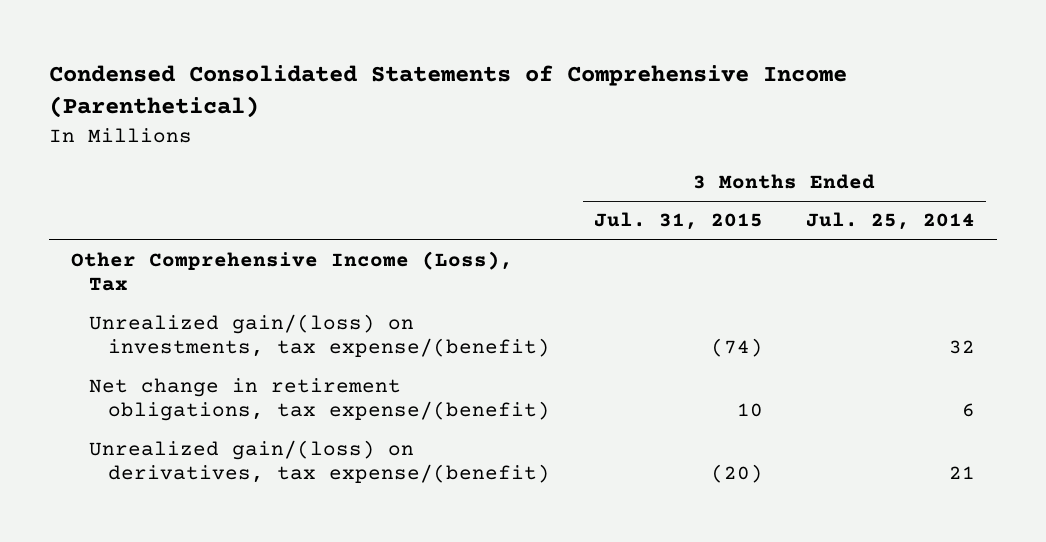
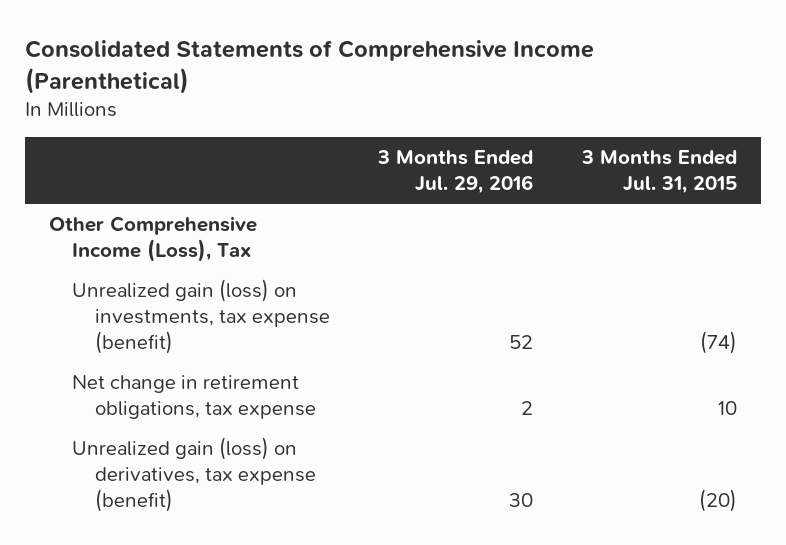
[48,65,847,119] Condensed Consolidated Statements of Comprehensive Income (Parenthetical) -> [24,39,594,94] Consolidated Statements of Comprehensive Income (Parenthetical)
[806,212,976,231] Jul. 25, 2014 -> none
none -> [377,149,534,195] 3 Months Ended Jul. 29, 2016
[89,314,550,358] Unrealized gain/(loss) on investments, tax expense/(benefit) -> [72,278,331,355] Unrealized gain (loss) on investments, tax expense (benefit)
[89,378,550,422] Net change in retirement obligations, tax expense/(benefit) -> [72,374,317,420] Net change in retirement obligations, tax expense
[89,440,550,484] Unrealized gain/(loss) on derivatives, tax expense/(benefit) -> [72,436,317,513] Unrealized gain (loss) on derivatives, tax expense (benefit)

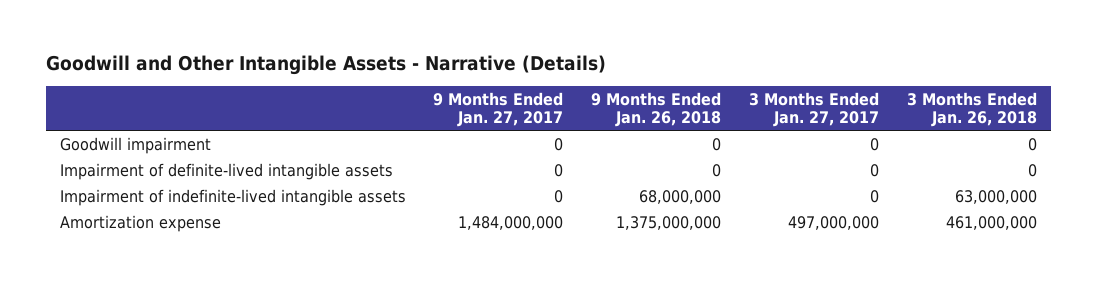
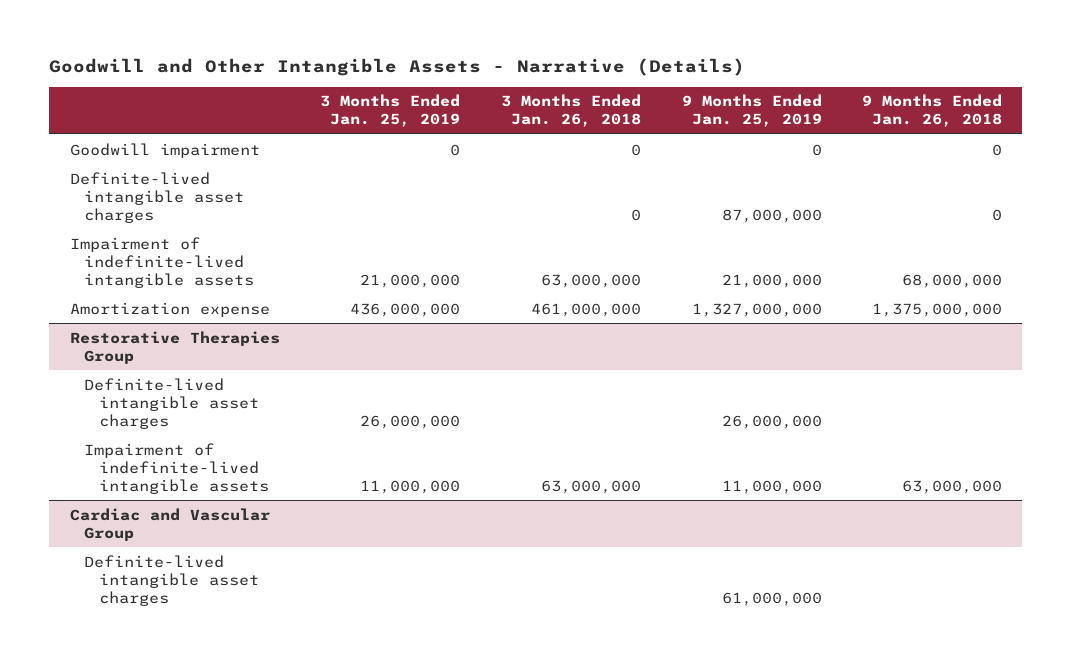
[433,91,564,128] 9 Months Ended Jan. 27, 2017 -> none
[748,91,879,128] 3 Months Ended Jan. 27, 2017 -> none
none -> [320,94,461,128] 3 Months Ended Jan. 25, 2019
none -> [681,94,822,128] 9 Months Ended Jan. 25, 2019
[59,162,393,180] Impairment of definite-lived intangible assets -> [69,171,245,223] Definite-lived intangible asset charges
none -> [69,330,280,364] Restorative Therapies Group
none -> [84,377,259,429] Definite-lived intangible asset charges
none -> [84,442,269,494] Impairment of indefinite-lived intangible assets
none -> [69,507,270,541] Cardiac and Vascular Group
none -> [84,554,259,606] Definite-lived intangible asset charges

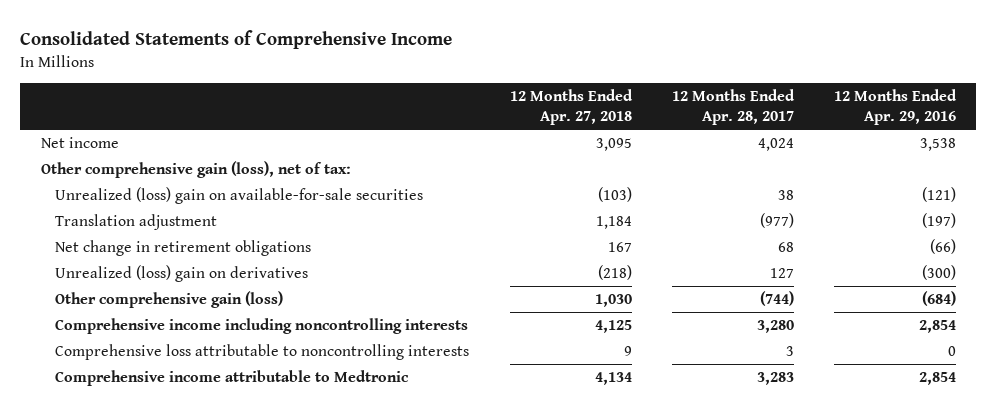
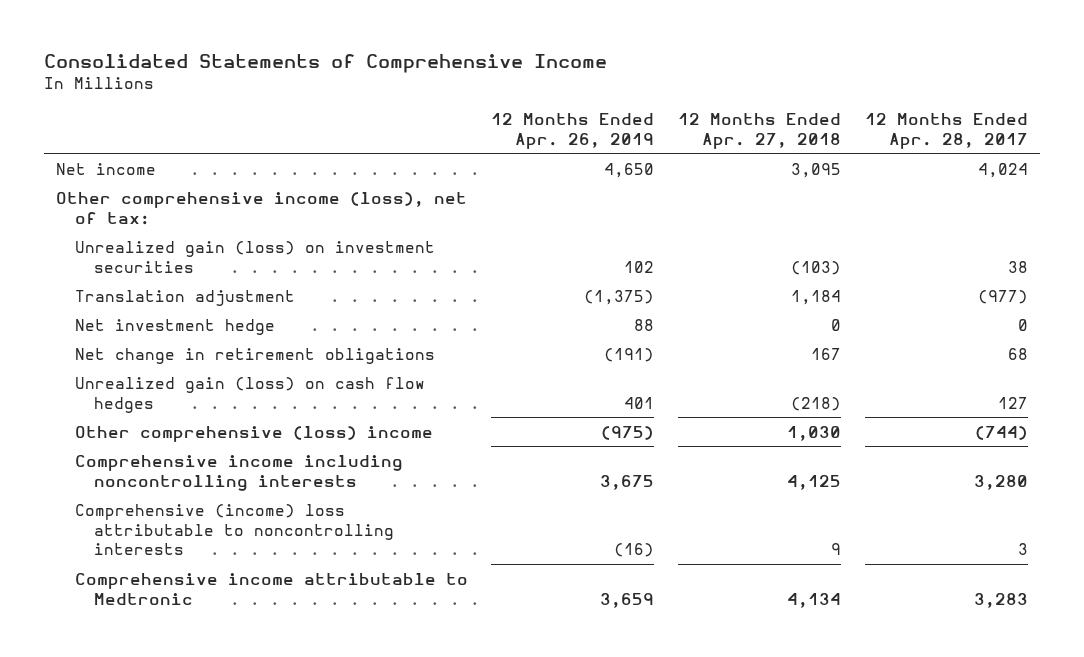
[833,89,957,126] 12 Months Ended Apr. 29, 2016 -> none
none -> [491,112,655,149] 12 Months Ended Apr. 26, 2019
[40,161,351,179] Other comprehensive gain (loss), net of tax: -> [55,191,467,225] Other comprehensive income (loss), net of tax:
[55,187,424,205] Unrealized (loss) gain on available-for-sale securities -> [74,240,435,273] Unrealized gain (loss) on investment securities
none -> [74,318,275,335] Net investment hedge
[55,265,309,283] Unrealized (loss) gain on derivatives -> [74,376,425,413] Unrealized gain (loss) on cash flow hedges
[55,291,284,309] Other comprehensive gain (loss) -> [74,425,433,442] Other comprehensive (loss) income
[55,344,470,361] Comprehensive loss attributable to noncontrolling interests -> [74,503,394,556] Comprehensive (income) loss attributable to noncontrolling interests

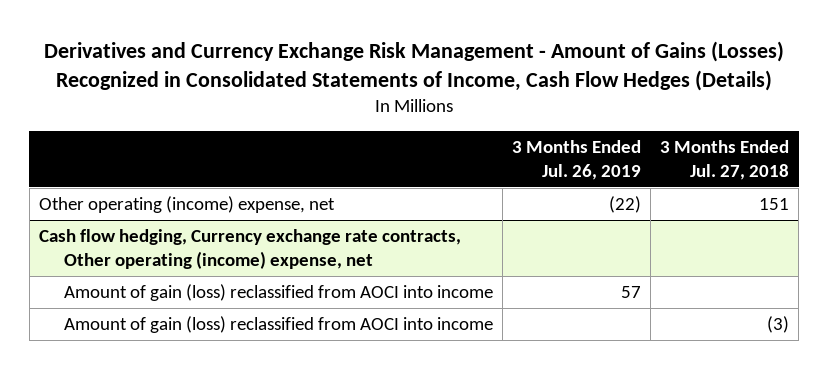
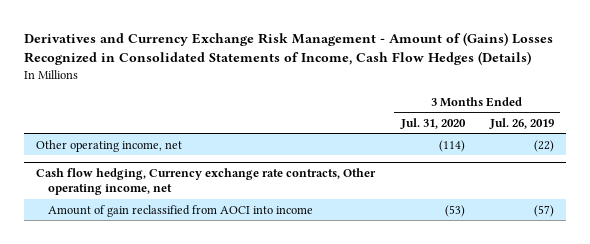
[44,41,785,92] Derivatives and Currency Exchange Risk Management - Amount of Gains (Losses) Recognized in Consolidated Statements of Income, Cash Flow Hedges (Details) -> [23,31,553,66] Derivatives and Currency Exchange Risk Management - Amount of (Gains) Losses Recognized in Consolidated Statements of Income, Cash Flow Hedges (Details)
[660,139,790,181] 3 Months Ended Jul. 27, 2018 -> none
none -> [399,117,466,129] Jul. 31, 2020
[63,315,493,333] Amount of gain (loss) reclassified from AOCI into income -> none
[39,195,336,213] Other operating (income) expense, net -> [36,139,183,152] Other operating income, net
[39,228,462,270] Cash flow hedging, Currency exchange rate contracts, Other operating (income) expense, net -> [36,168,377,196] Cash flow hedging, Currency exchange rate contracts, Other operating income, net
[63,283,493,301] Amount of gain (loss) reclassified from AOCI into income -> [47,204,313,217] Amount of gain reclassified from AOCI into income
[620,285,641,298] 57 -> [533,204,554,217] (57)

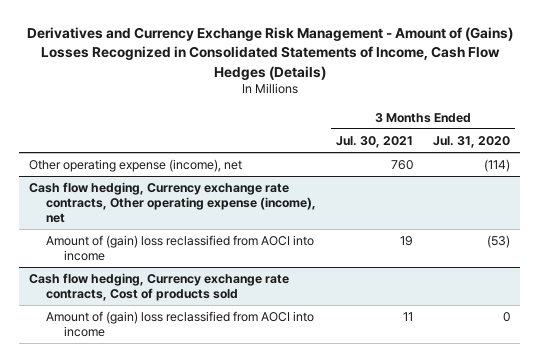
[488,117,554,129] Jul. 26, 2019 -> none
none -> [336,135,414,148] Jul. 30, 2021
[36,139,183,152] Other operating income, net -> [29,158,243,172] Other operating expense (income), net
[36,168,377,196] Cash flow hedging, Currency exchange rate contracts, Other operating income, net -> [29,181,317,224] Cash flow hedging, Currency exchange rate contracts, Other operating expense (income), net
[47,204,313,217] Amount of gain reclassified from AOCI into income -> [46,234,315,262] Amount of (gain) loss reclassified from AOCI into income
none -> [29,272,290,302] Cash flow hedging, Currency exchange rate contracts, Cost of products sold
none -> [46,310,315,338] Amount of (gain) loss reclassified from AOCI into income

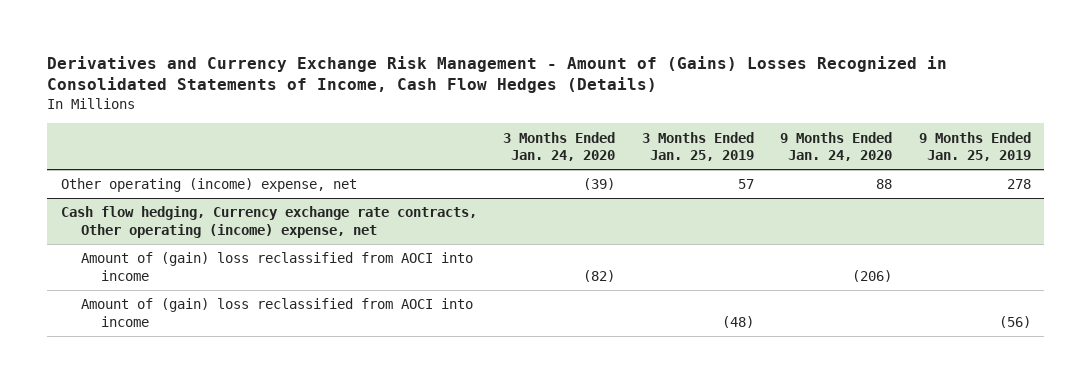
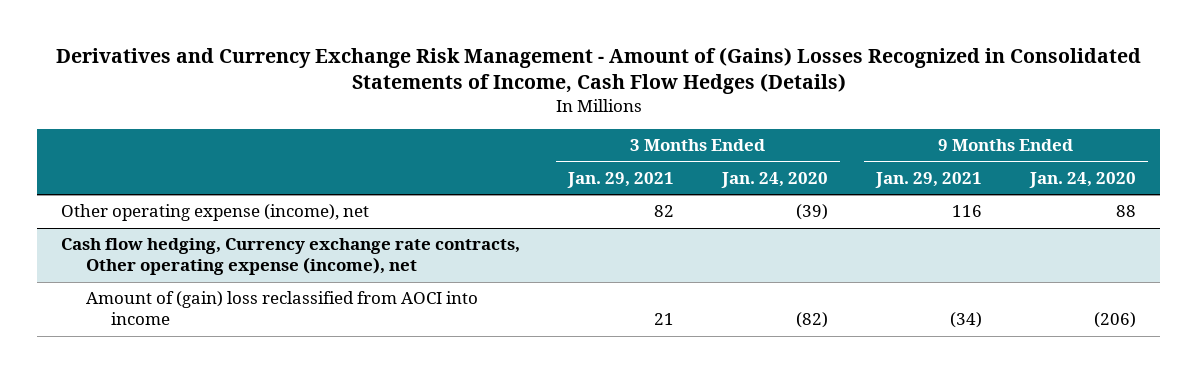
[641,131,754,162] 3 Months Ended Jan. 25, 2019 -> none
[918,131,1031,162] 9 Months Ended Jan. 25, 2019 -> none
none -> [567,171,675,188] Jan. 29, 2021
none -> [875,171,983,188] Jan. 29, 2021
[60,178,357,193] Other operating (income) expense, net -> [61,204,370,222] Other operating expense (income), net
[60,206,477,238] Cash flow hedging, Currency exchange rate contracts, Other operating (income) expense, net -> [61,238,521,276] Cash flow hedging, Currency exchange rate contracts, Other operating expense (income), net
[80,298,473,327] Amount of (gain) loss reclassified from AOCI into income -> none

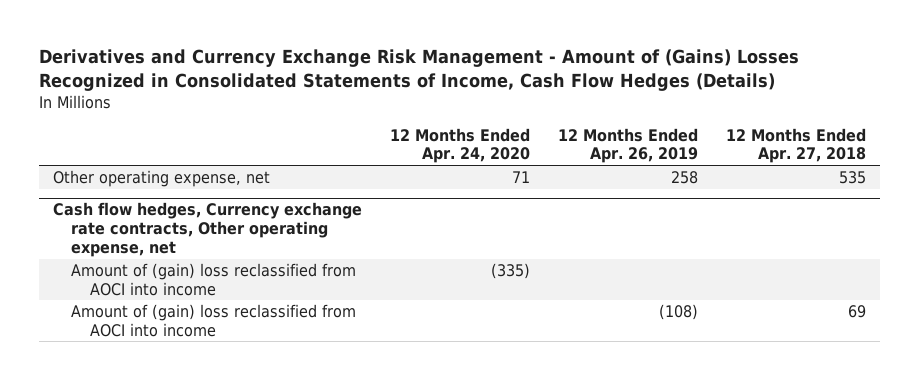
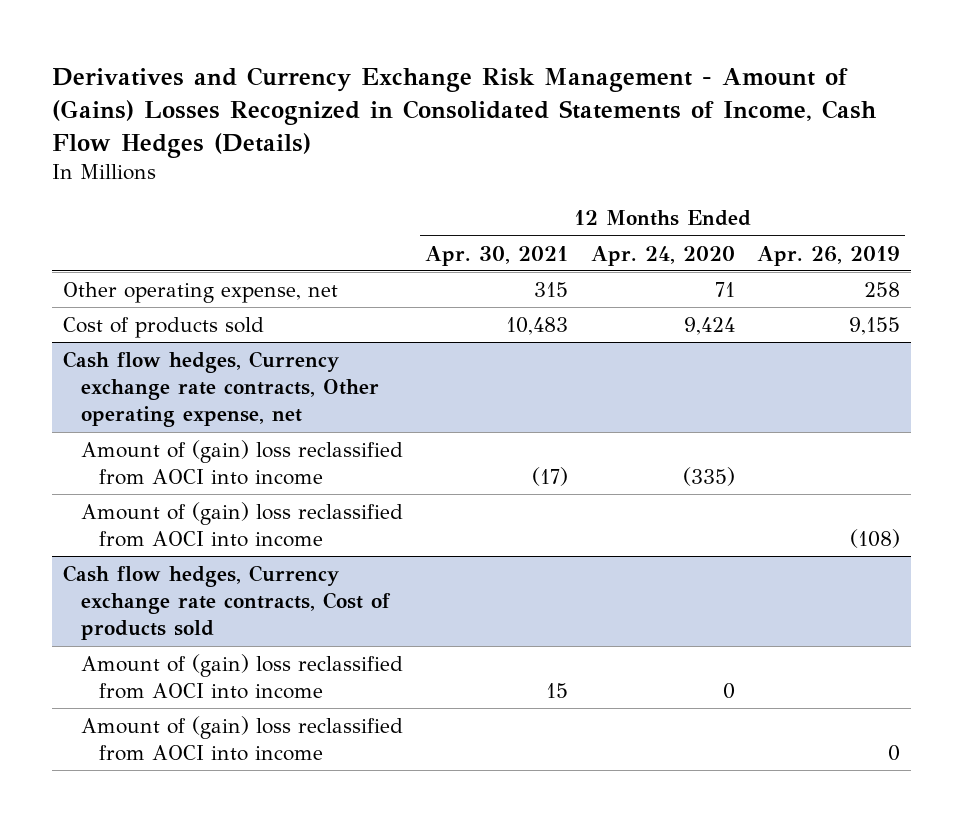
[725,127,866,164] 12 Months Ended Apr. 27, 2018 -> none
none -> [425,245,569,266] Apr. 30, 2021
none -> [63,316,265,338] Cost of products sold
none -> [63,564,392,641] Cash flow hedges, Currency exchange rate contracts, Cost of products sold
none -> [81,653,404,700] Amount of (gain) loss reclassified from AOCI into income
none -> [81,715,404,762] Amount of (gain) loss reclassified from AOCI into income

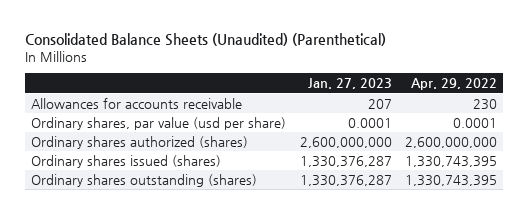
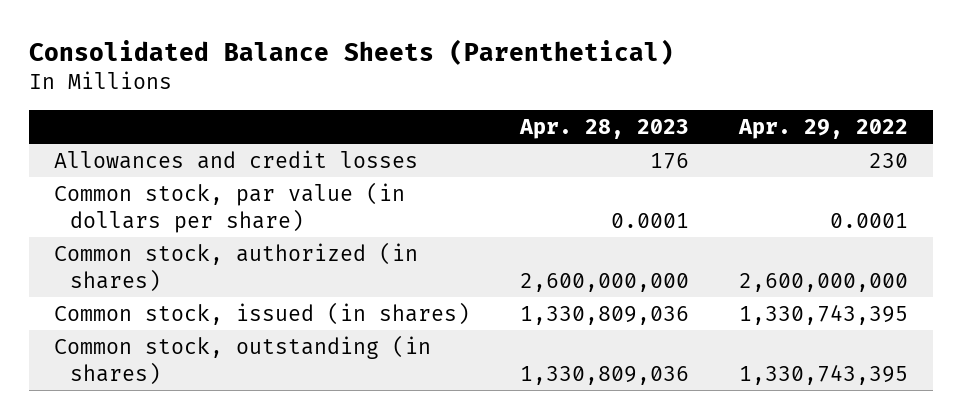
[24,33,386,47] Consolidated Balance Sheets (Unaudited) (Parenthetical) -> [28,38,674,65] Consolidated Balance Sheets (Parenthetical)
[307,78,392,90] Jan. 27, 2023 -> none
none -> [518,118,689,139] Apr. 28, 2023
[31,98,243,110] Allowances for accounts receivable -> [53,150,418,170] Allowances and credit losses
[31,117,287,131] Ordinary shares, par value (usd per share) -> [53,182,405,233] Common stock, par value (in dollars per share)
[31,136,249,150] Ordinary shares authorized (shares) -> [53,242,418,292] Common stock, authorized (in shares)
[31,155,222,169] Ordinary shares issued (shares) -> [53,302,470,326] Common stock, issued (in shares)
[31,174,258,188] Ordinary shares outstanding (shares) -> [53,335,431,385] Common stock, outstanding (in shares)

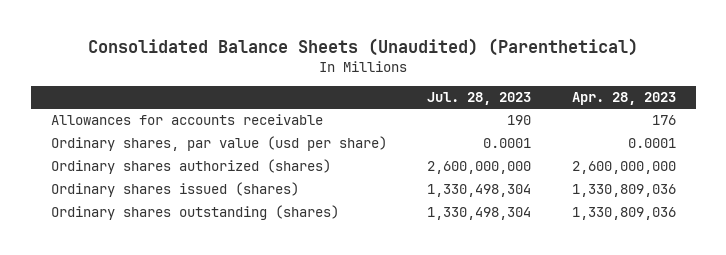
[28,38,674,65] Consolidated Balance Sheets (Parenthetical) -> [88,37,639,56] Consolidated Balance Sheets (Unaudited) (Parenthetical)
[737,118,908,139] Apr. 29, 2022 -> none
none -> [427,92,532,106] Jul. 28, 2023
[53,150,418,170] Allowances and credit losses -> [50,114,323,126] Allowances for accounts receivable
[53,182,405,233] Common stock, par value (in dollars per share) -> [50,136,387,152] Ordinary shares, par value (usd per share)
[53,242,418,292] Common stock, authorized (in shares) -> [50,159,331,175] Ordinary shares authorized (shares)
[53,302,470,326] Common stock, issued (in shares) -> [50,182,299,198] Ordinary shares issued (shares)
[53,335,431,385] Common stock, outstanding (in shares) -> [50,205,339,221] Ordinary shares outstanding (shares)

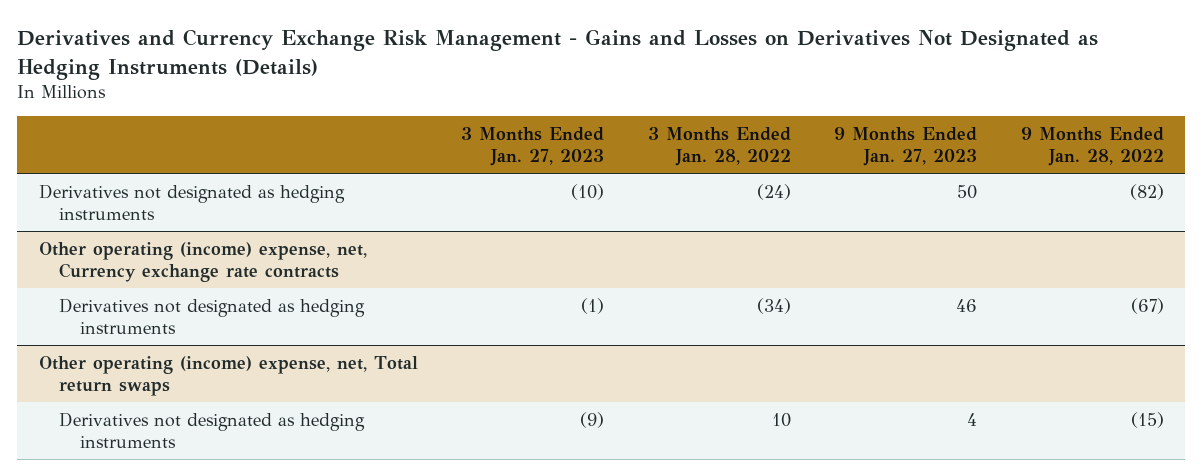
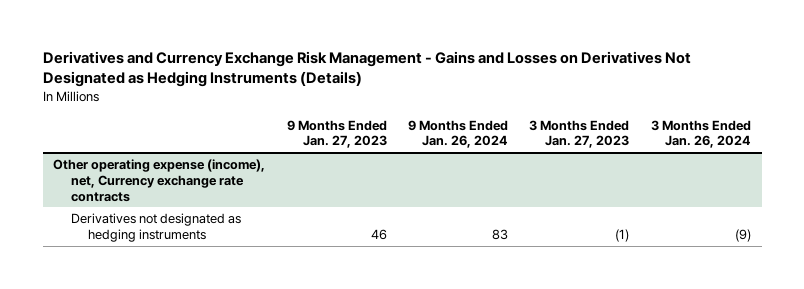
[647,127,791,167] 3 Months Ended Jan. 28, 2022 -> none
[1020,127,1164,167] 9 Months Ended Jan. 28, 2022 -> none
none -> [408,119,509,149] 9 Months Ended Jan. 26, 2024
none -> [650,119,751,149] 3 Months Ended Jan. 26, 2024
[39,183,346,220] Derivatives not designated as hedging instruments -> none
[39,241,368,282] Other operating (income) expense, net, Currency exchange rate contracts -> [53,159,266,202] Other operating expense (income), net, Currency exchange rate contracts
[39,355,419,396] Other operating (income) expense, net, Total return swaps -> none
[59,411,366,448] Derivatives not designated as hedging instruments -> none

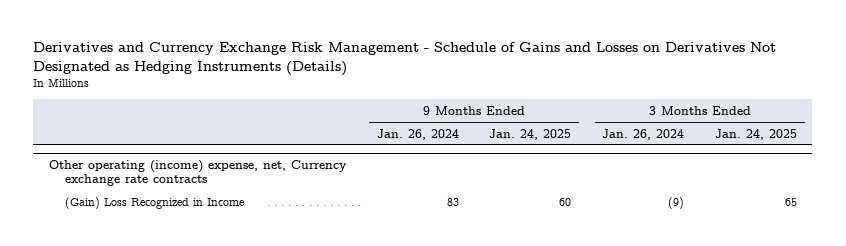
[42,50,691,88] Derivatives and Currency Exchange Risk Management - Gains and Losses on Derivatives Not Designated as Hedging Instruments (Details) -> [33,42,777,76] Derivatives and Currency Exchange Risk Management - Schedule of Gains and Losses on Derivatives Not Designated as Hedging Instruments (Details)
[286,119,387,149] 9 Months Ended Jan. 27, 2023 -> none
[529,119,630,149] 3 Months Ended Jan. 27, 2023 -> none
none -> [489,128,572,140] Jan. 24, 2025
none -> [715,128,798,140] Jan. 24, 2025
[53,159,266,202] Other operating expense (income), net, Currency exchange rate contracts -> [48,159,347,186] Other operating (income) expense, net, Currency exchange rate contracts
[70,213,241,242] Derivatives not designated as hedging instruments -> [64,196,244,209] (Gain) Loss Recognized in Income

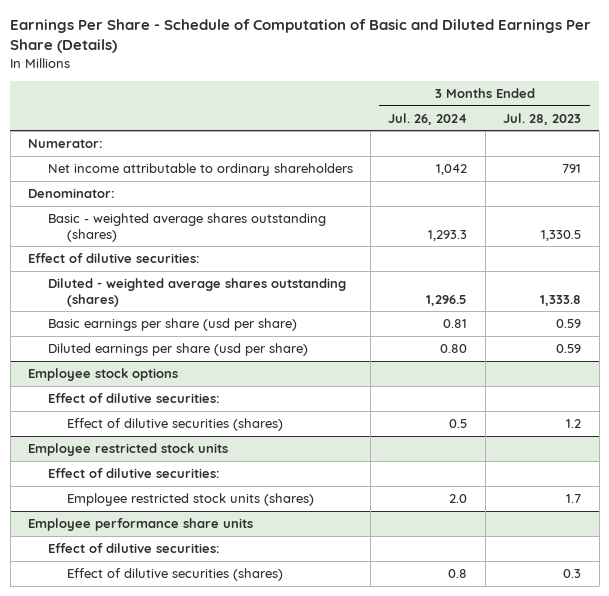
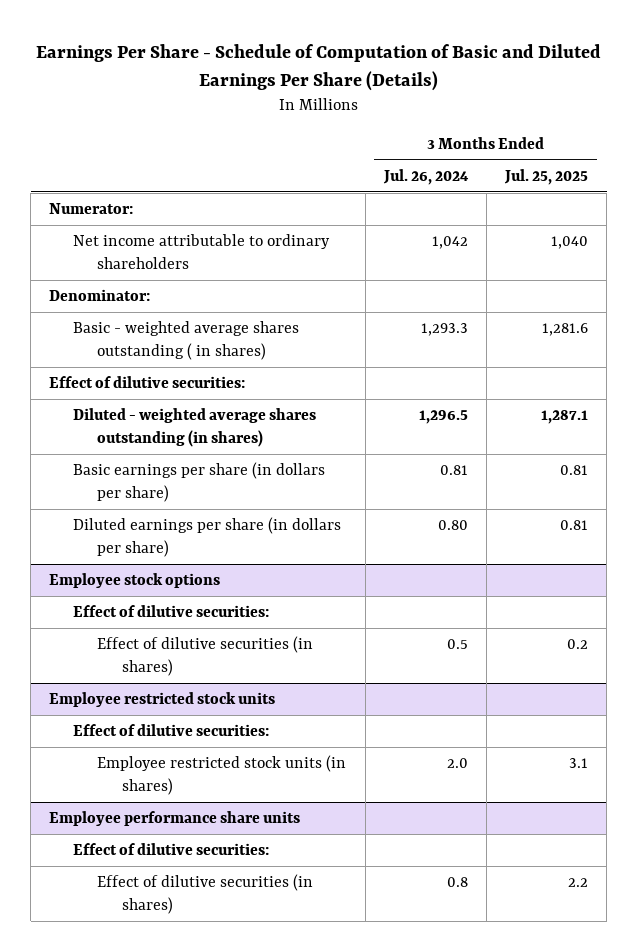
[503,112,582,125] Jul. 28, 2023 -> none
none -> [504,168,589,185] Jul. 25, 2025
[47,213,326,242] Basic - weighted average shares outstanding (shares) -> [73,321,300,361] Basic - weighted average shares outstanding ( in shares)
[47,278,346,307] Diluted - weighted average shares outstanding (shares) -> [73,408,317,448] Diluted - weighted average shares outstanding (in shares)
[47,318,297,332] Basic earnings per share (usd per share) -> [73,462,326,503] Basic earnings per share (in dollars per share)
[47,343,308,357] Diluted earnings per share (usd per share) -> [73,517,342,558] Diluted earnings per share (in dollars per share)
[67,418,284,432] Effect of dilutive securities (shares) -> [97,636,314,677] Effect of dilutive securities (in shares)
[67,493,315,507] Employee restricted stock units (shares) -> [97,755,347,796] Employee restricted stock units (in shares)
[67,568,284,582] Effect of dilutive securities (shares) -> [97,874,314,915] Effect of dilutive securities (in shares)

